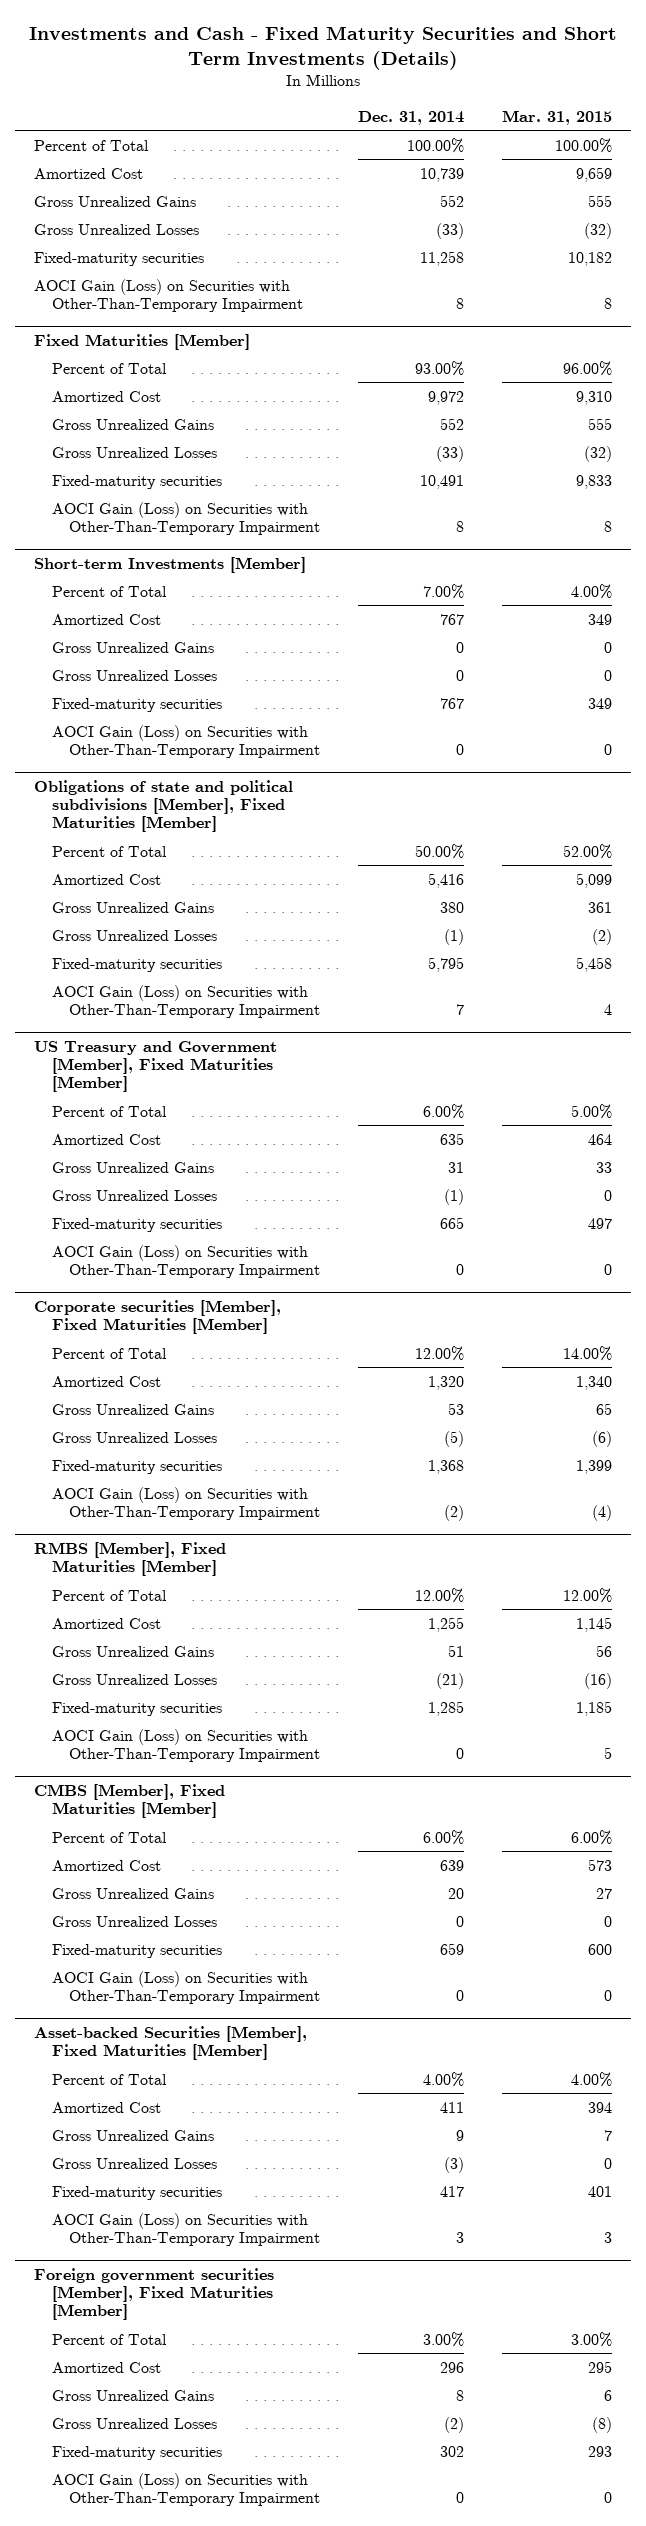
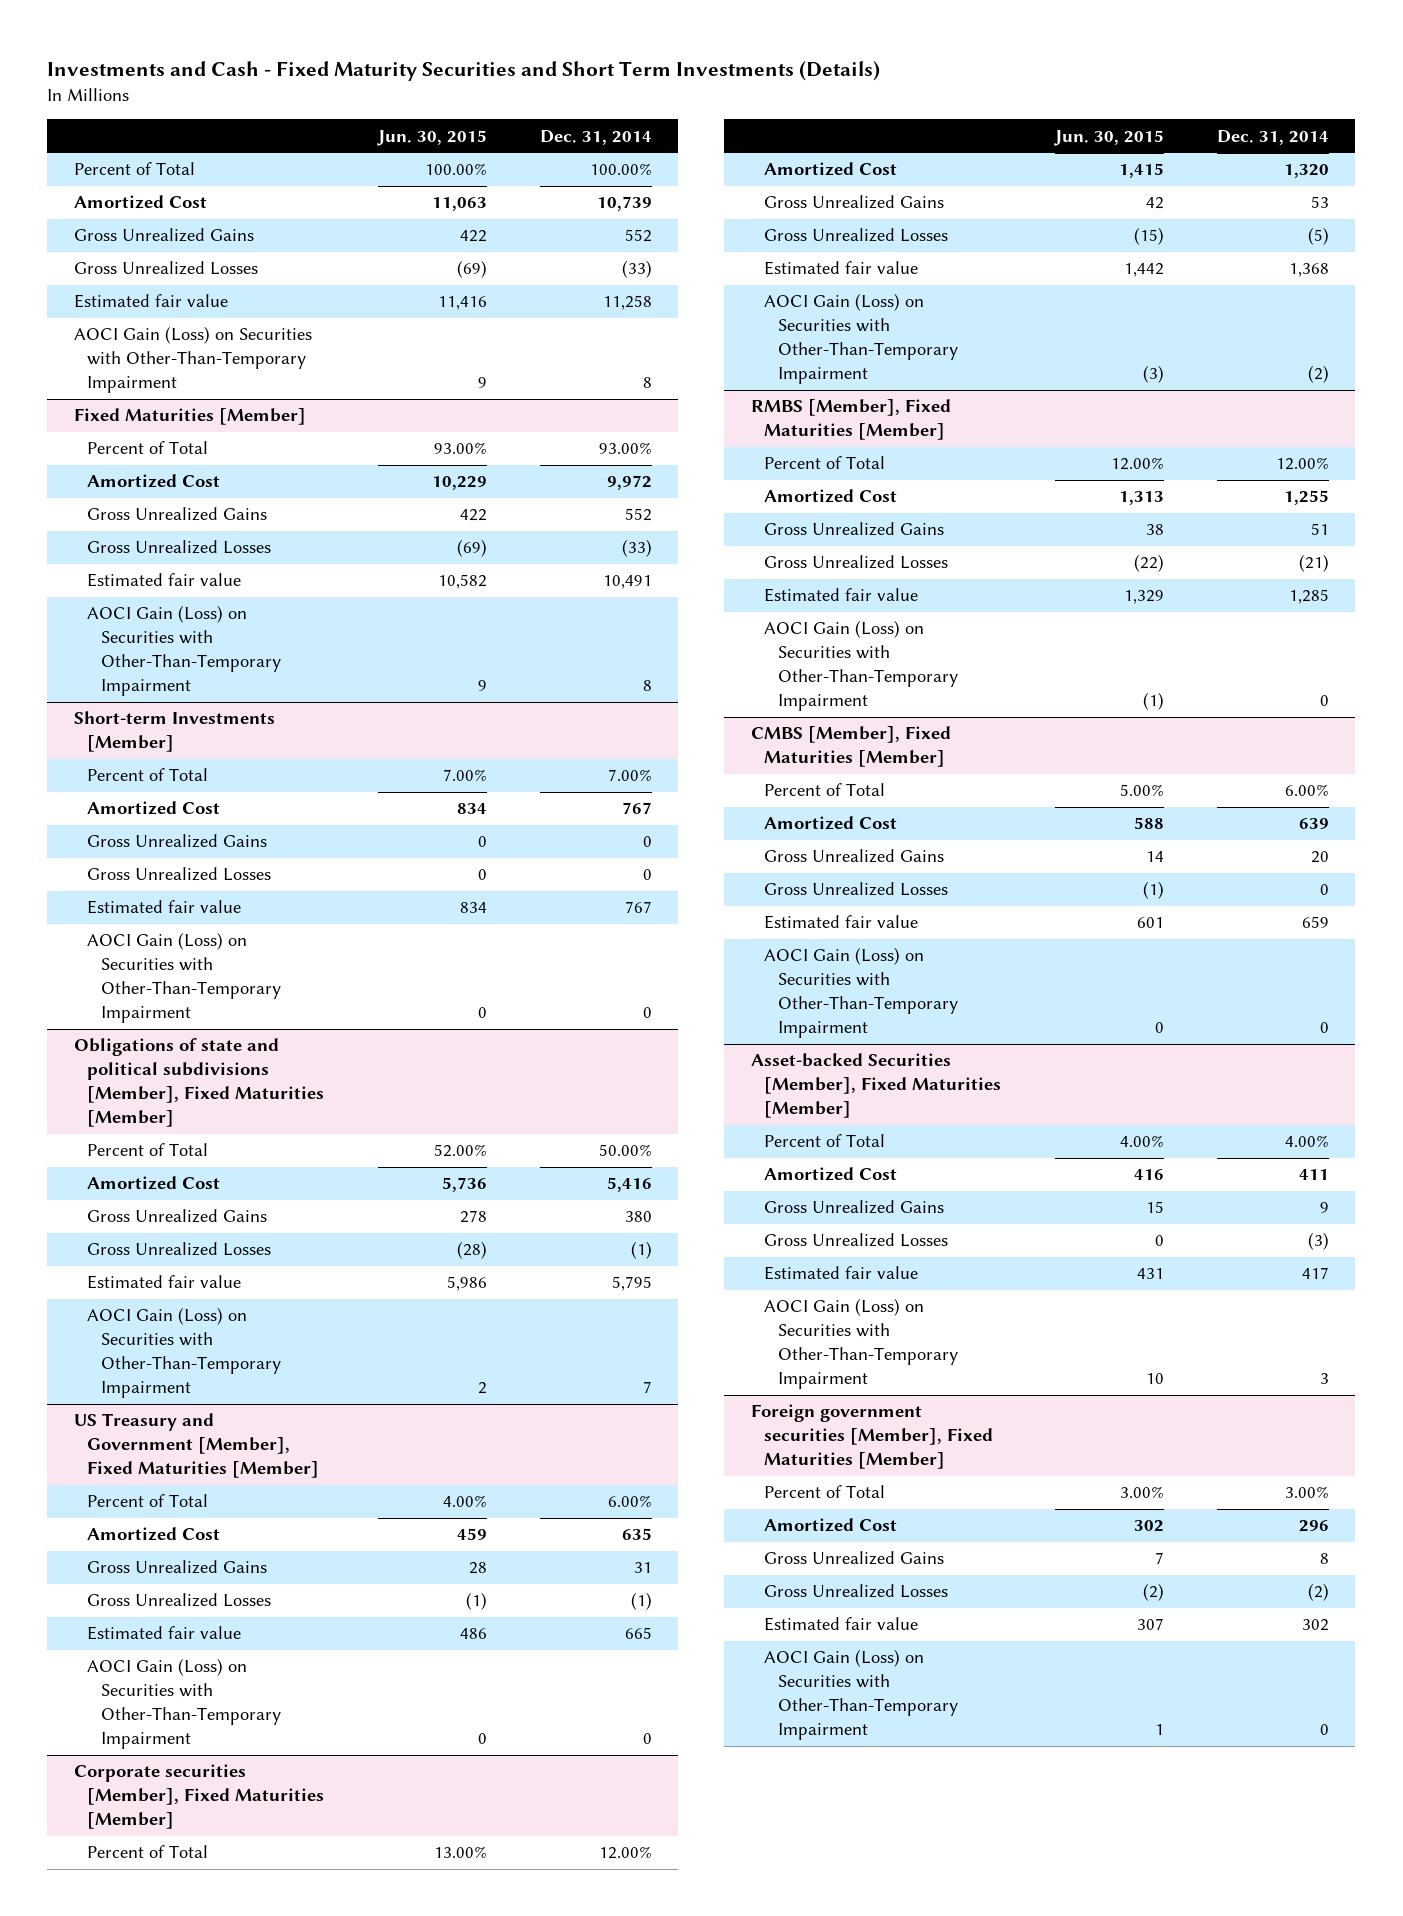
[501,109,612,125] Mar. 31, 2015 -> none
none -> [376,129,487,146] Jun. 30, 2015
[34,251,205,266] Fixed-maturity securities -> [74,294,229,309] Estimated fair value
[51,474,222,489] Fixed-maturity securities -> [87,573,242,588] Estimated fair value
[51,697,222,712] Fixed-maturity securities -> [87,900,242,915] Estimated fair value
[51,957,222,972] Fixed-maturity securities -> [87,1275,242,1290] Estimated fair value
[51,1217,222,1232] Fixed-maturity securities -> [87,1626,242,1641] Estimated fair value
[51,1459,222,1474] Fixed-maturity securities -> [764,261,919,276] Estimated fair value
[51,1701,222,1716] Fixed-maturity securities -> [764,588,919,603] Estimated fair value
[51,1943,222,1958] Fixed-maturity securities -> [764,915,919,930] Estimated fair value
[51,2185,222,2200] Fixed-maturity securities -> [764,1266,919,1281] Estimated fair value
[51,2445,222,2460] Fixed-maturity securities -> [764,1617,919,1632] Estimated fair value

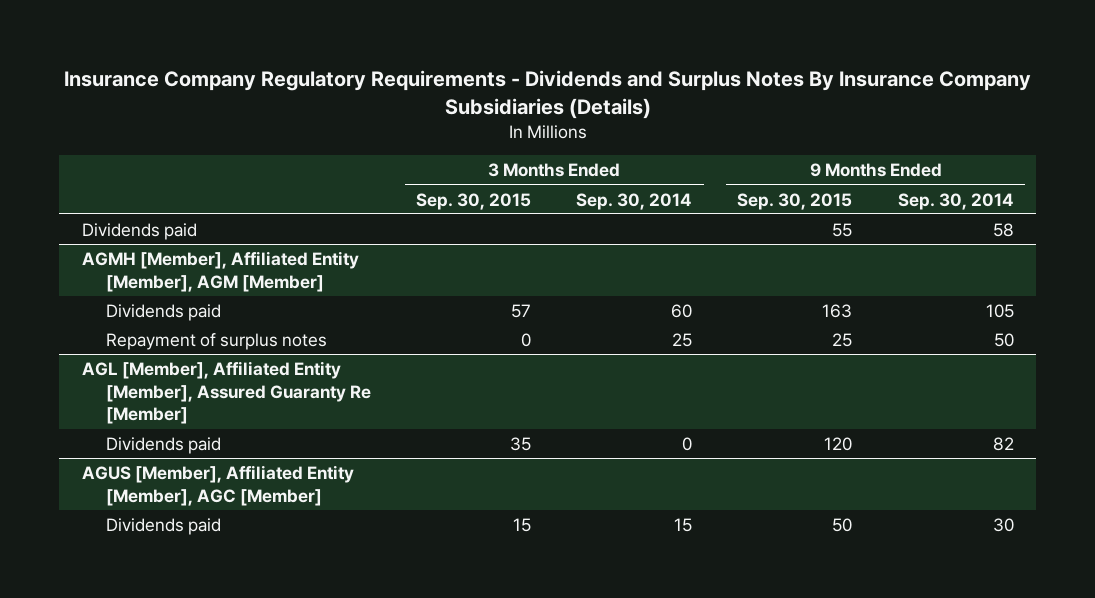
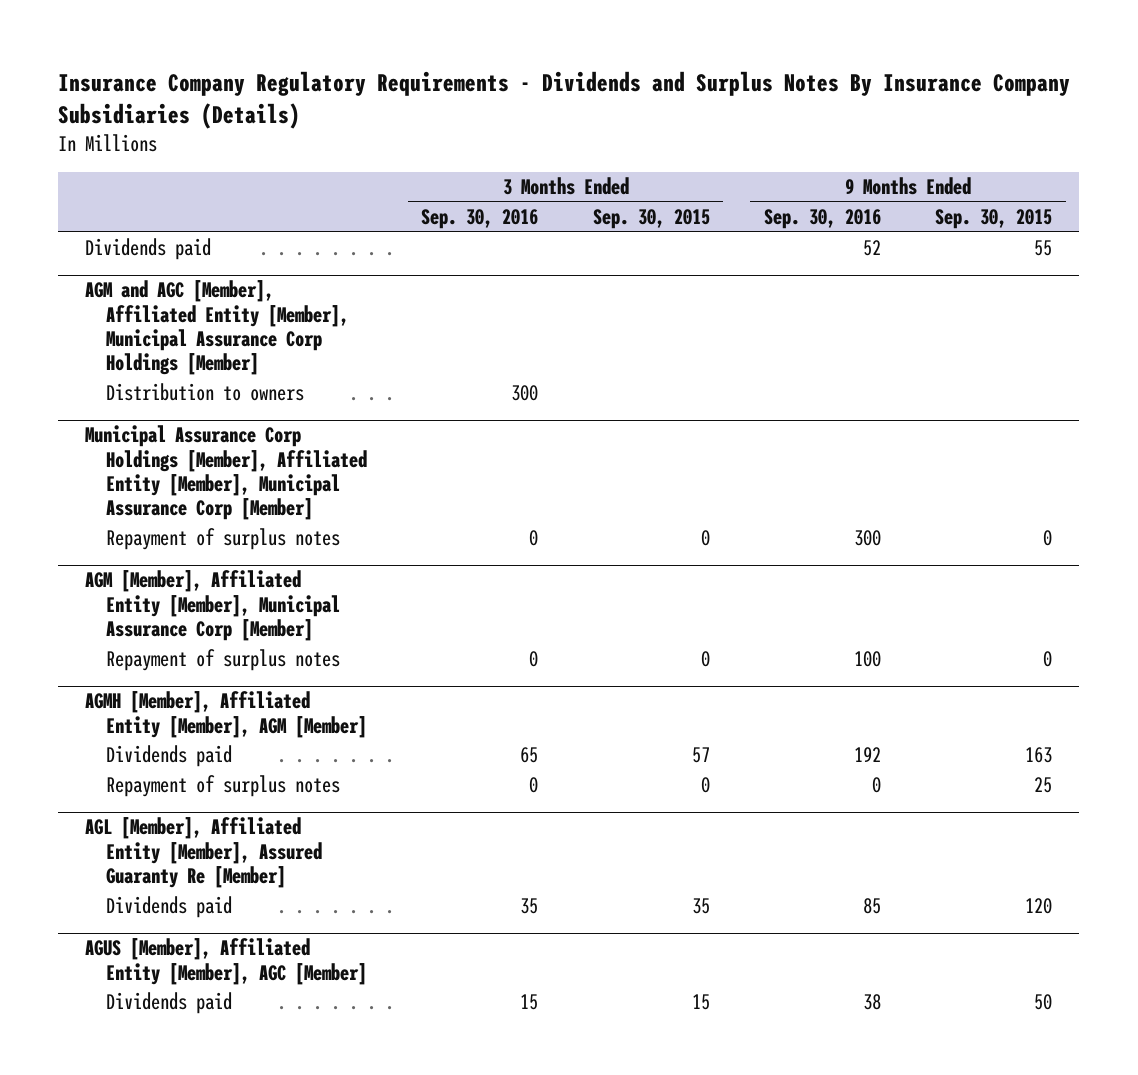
[576,192,693,210] Sep. 30, 2014 -> none
[897,192,1014,210] Sep. 30, 2014 -> none
none -> [421,209,539,230] Sep. 30, 2016
none -> [763,209,881,230] Sep. 30, 2016
none -> [85,280,350,376] AGM and AGC [Member], Affiliated Entity [Member], Municipal Assurance Corp Holdings [Member]
none -> [106,383,305,402] Distribution to owners
none -> [85,425,368,521] Municipal Assurance Corp Holdings [Member], Affiliated Entity [Member], Municipal Assurance Corp [Member]
none -> [106,528,341,551] Repayment of surplus notes
none -> [85,570,341,642] AGM [Member], Affiliated Entity [Member], Municipal Assurance Corp [Member]
none -> [106,649,341,672] Repayment of surplus notes

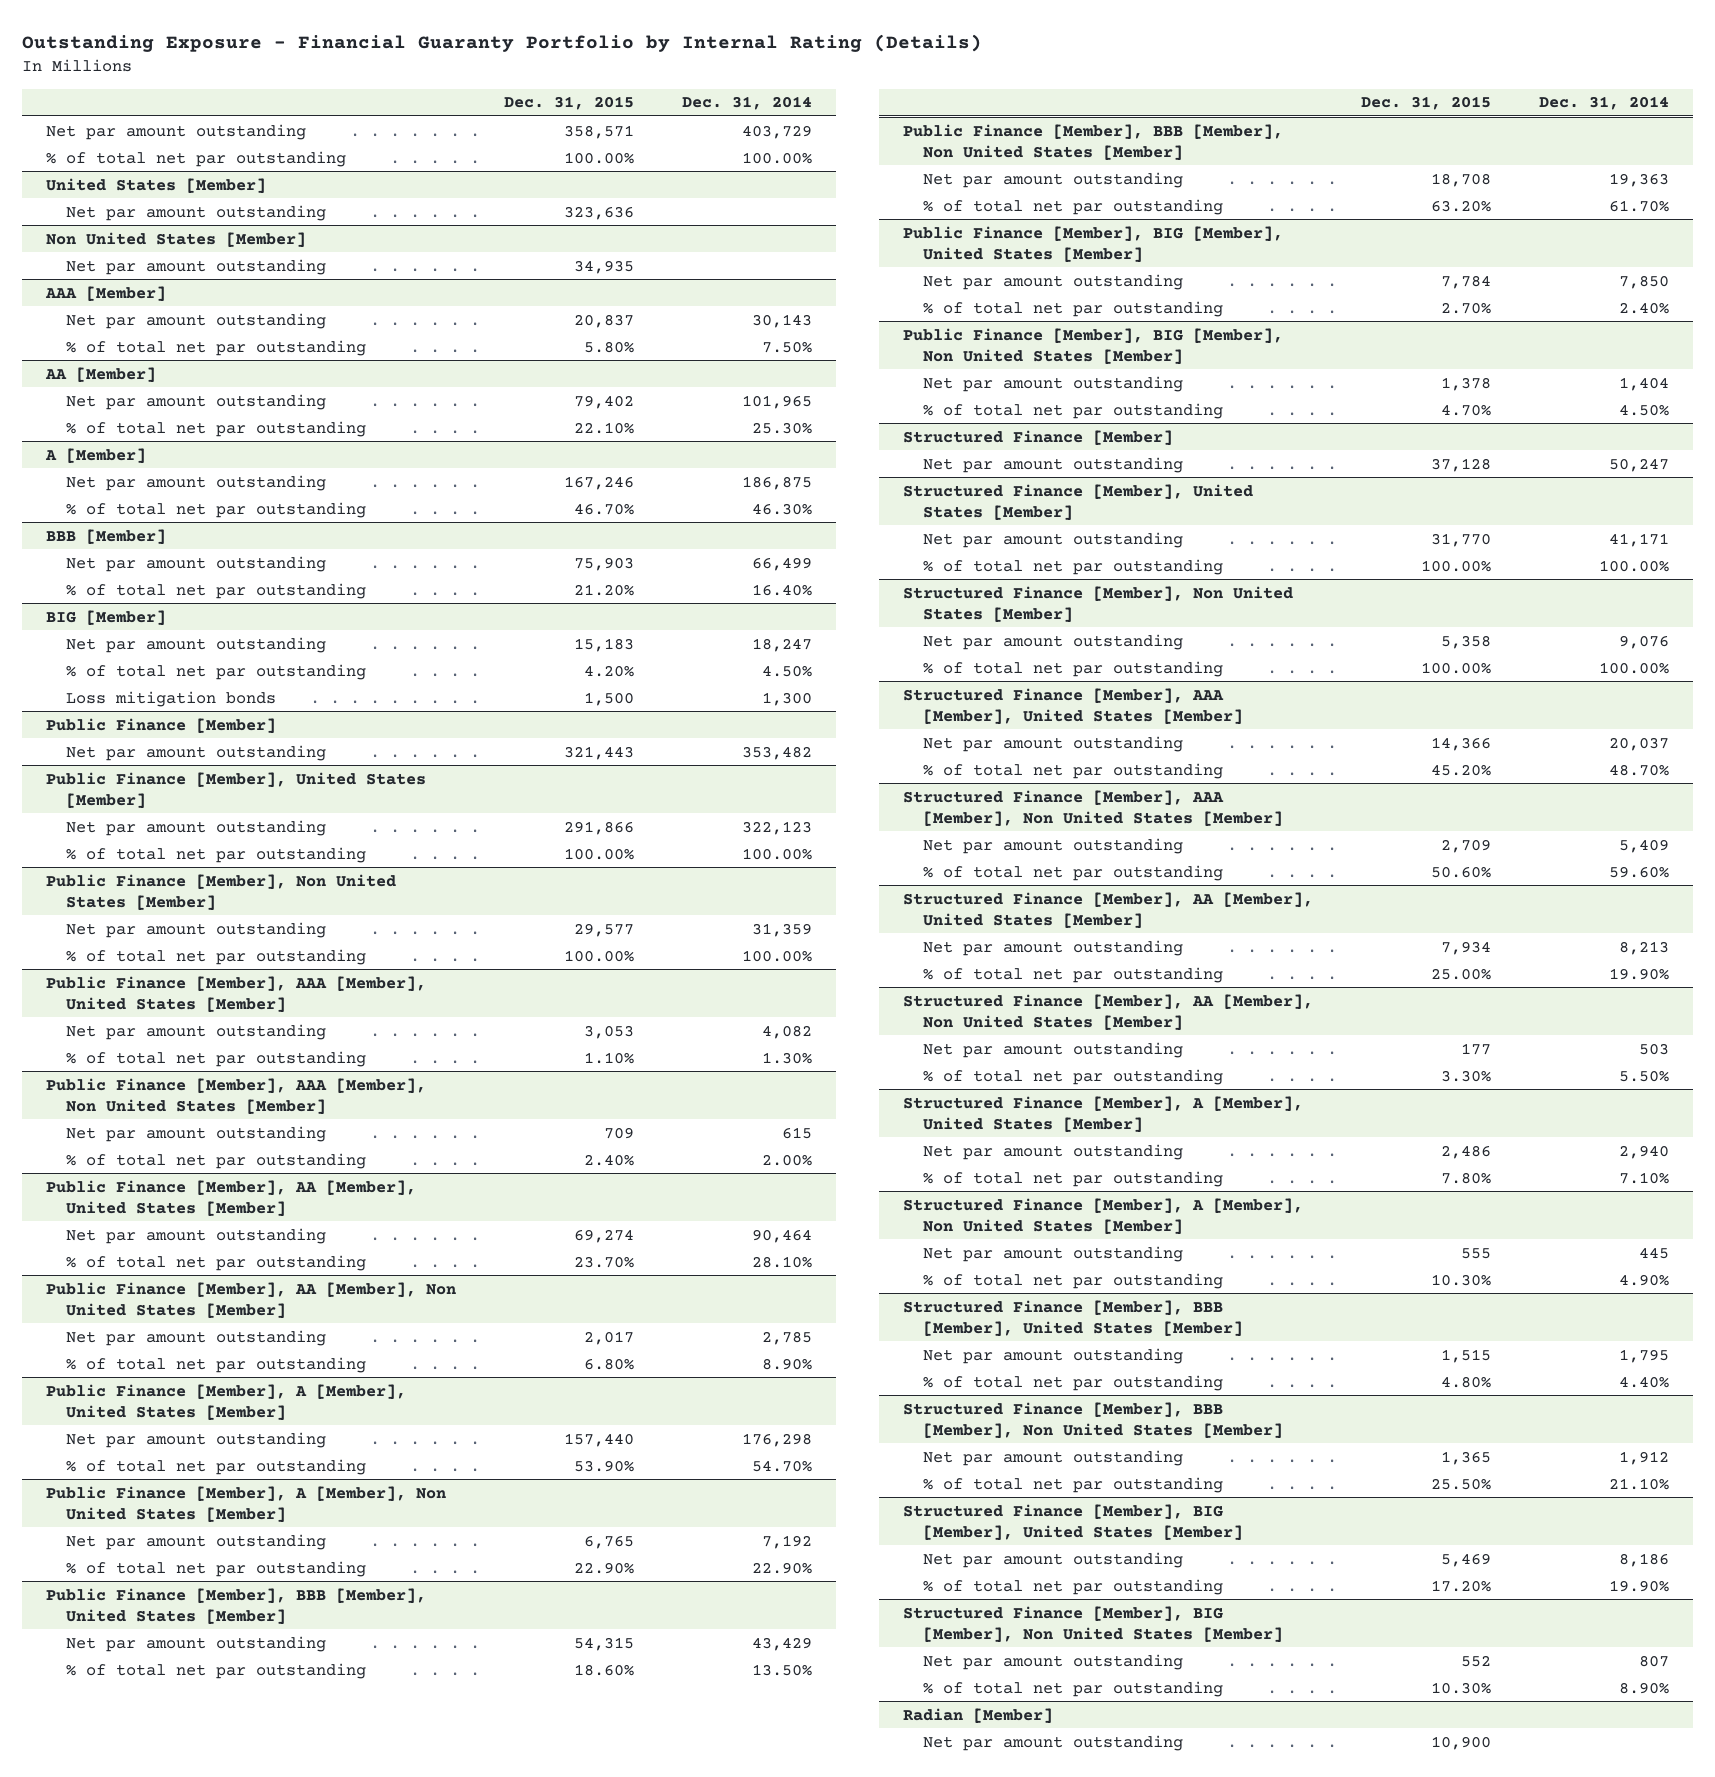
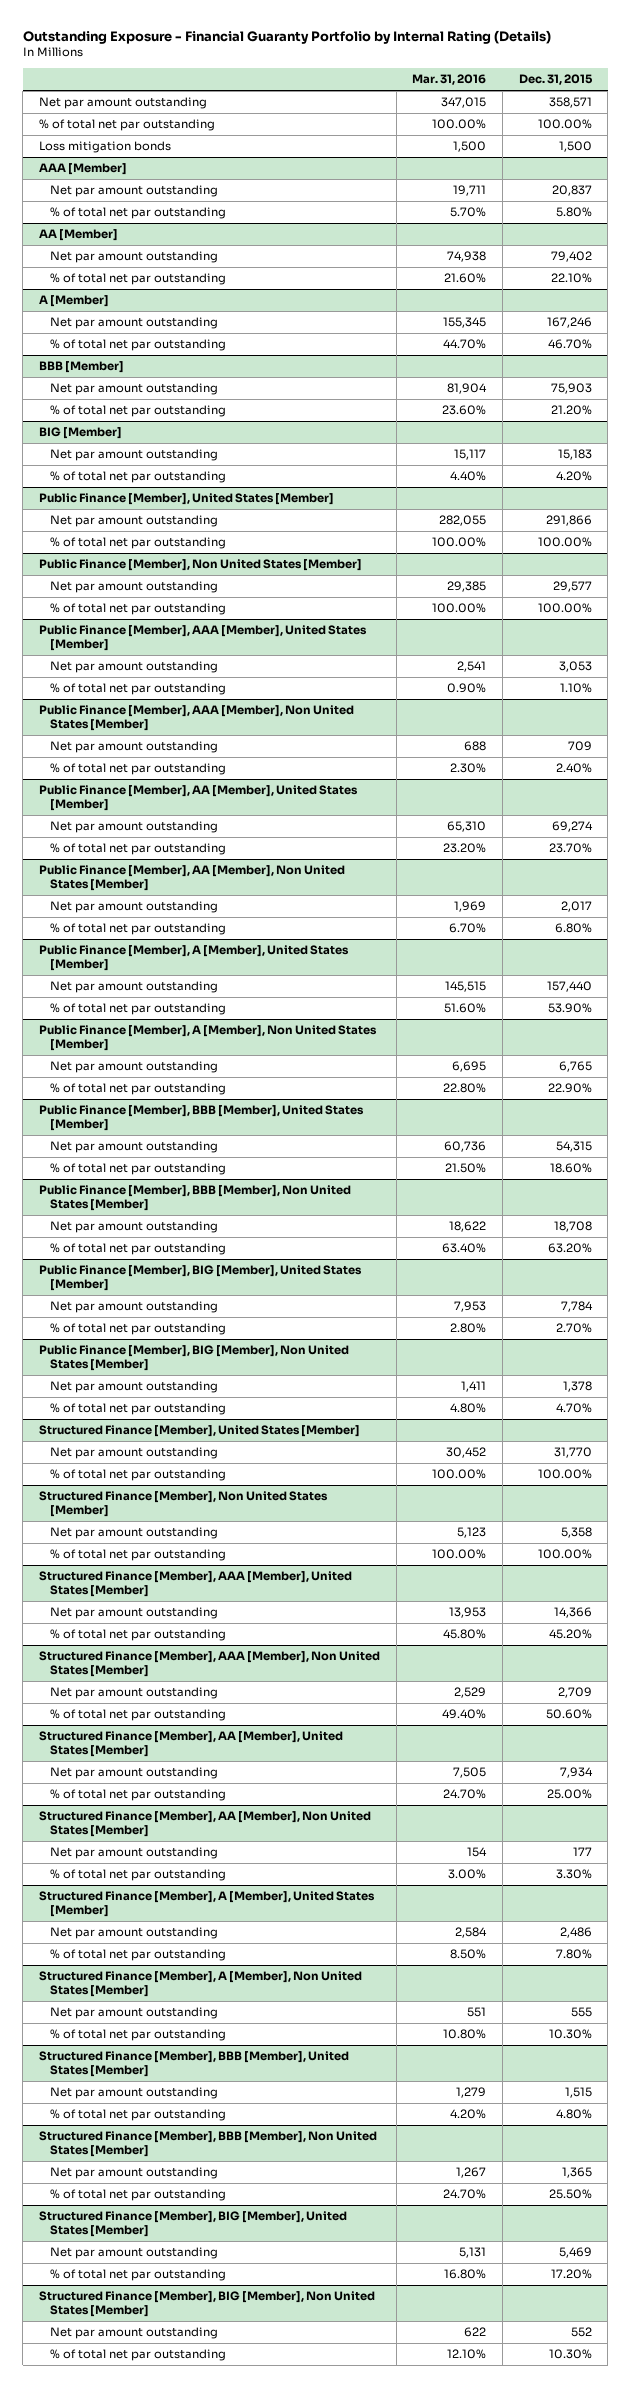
[682,96,813,111] Dec. 31, 2014 -> none
none -> [412,74,487,86] Mar. 31, 2016
[46,177,267,193] United States [Member] -> none
[65,204,326,221] Net par amount outstanding -> none
[46,231,307,247] Non United States [Member] -> none
[65,258,326,275] Net par amount outstanding -> none
none -> [39,141,172,154] Loss mitigation bonds
[65,690,276,707] Loss mitigation bonds -> none
[46,717,277,733] Public Finance [Member] -> none
[65,744,326,761] Net par amount outstanding -> none
[903,429,1174,445] Structured Finance [Member] -> none
[922,456,1183,473] Net par amount outstanding -> none
[903,1707,1054,1723] Radian [Member] -> none
[922,1734,1183,1751] Net par amount outstanding -> none

